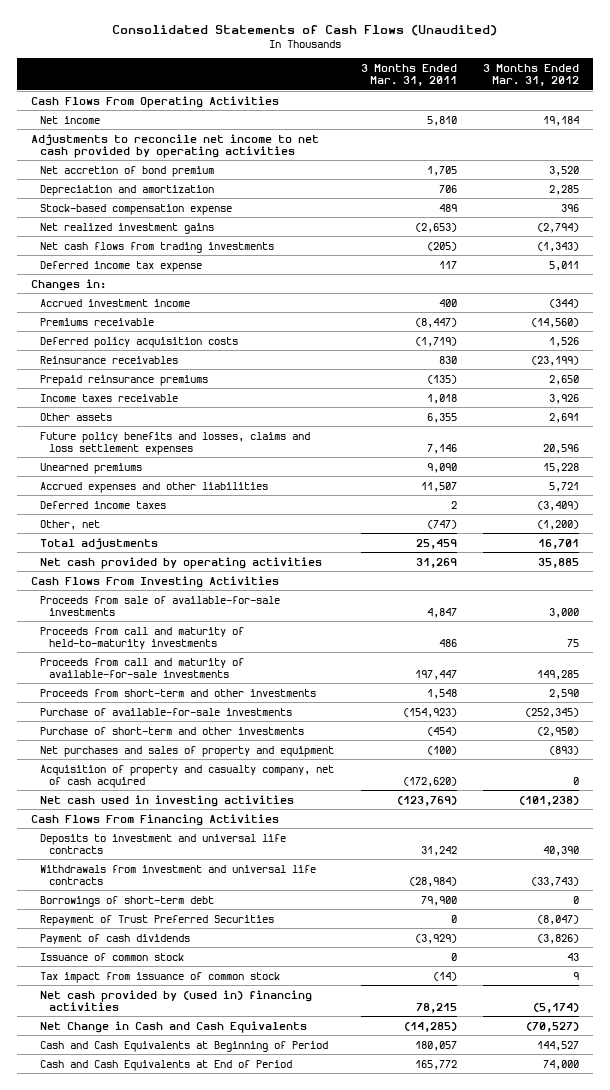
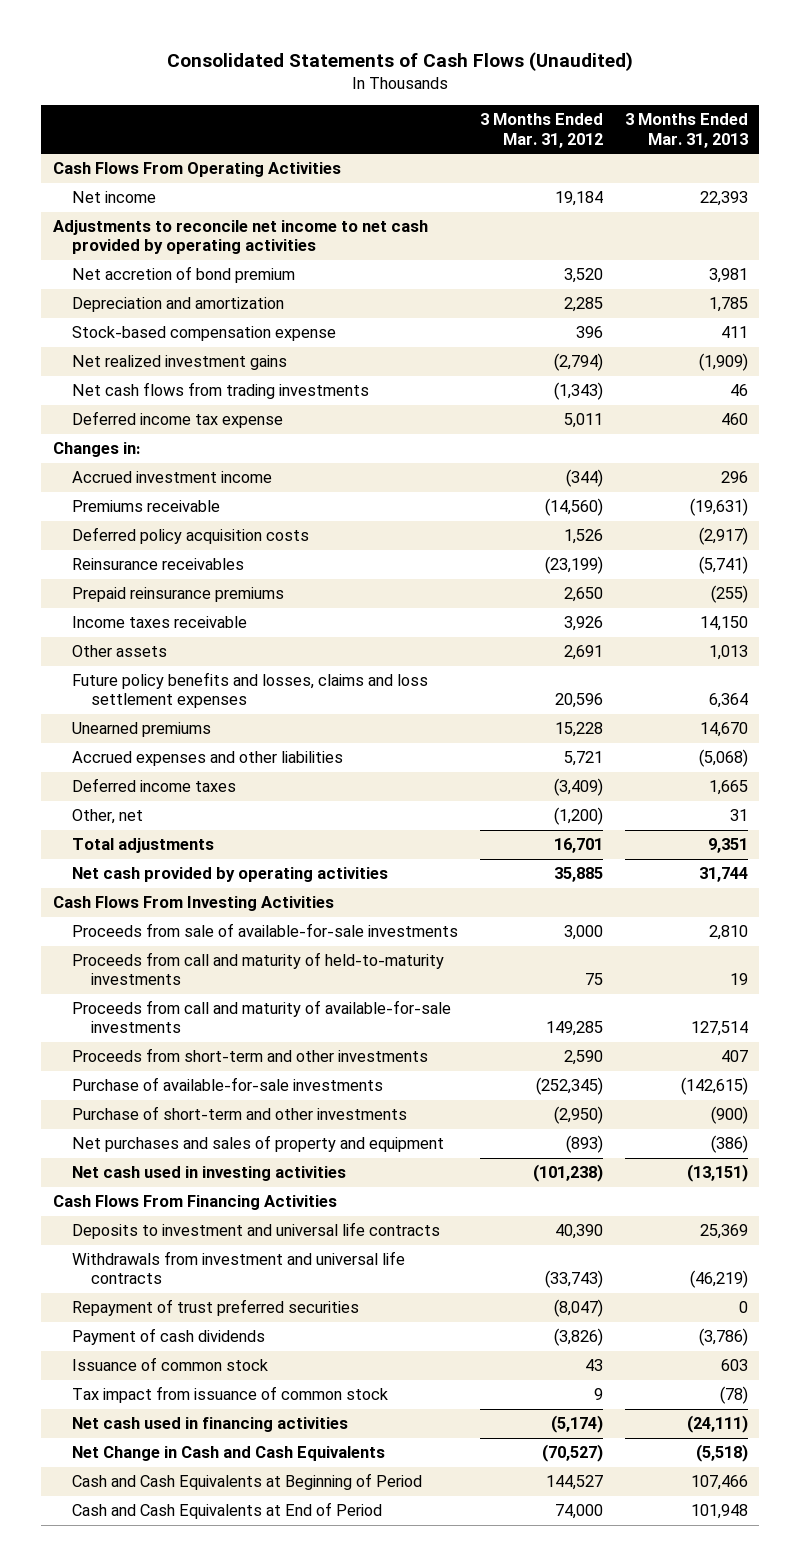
[360,63,457,87] 3 Months Ended Mar. 31, 2011 -> none
none -> [625,113,749,148] 3 Months Ended Mar. 31, 2013
[39,764,334,789] Acquisition of property and casualty company, net of cash acquired -> none
[39,895,214,907] Borrowings of short-term debt -> none
[39,914,274,926] Repayment of Trust Preferred Securities -> [71,1299,359,1317] Repayment of trust preferred securities
[39,989,312,1012] Net cash provided by (used in) financing activities -> [71,1417,348,1433] Net cash used in financing activities

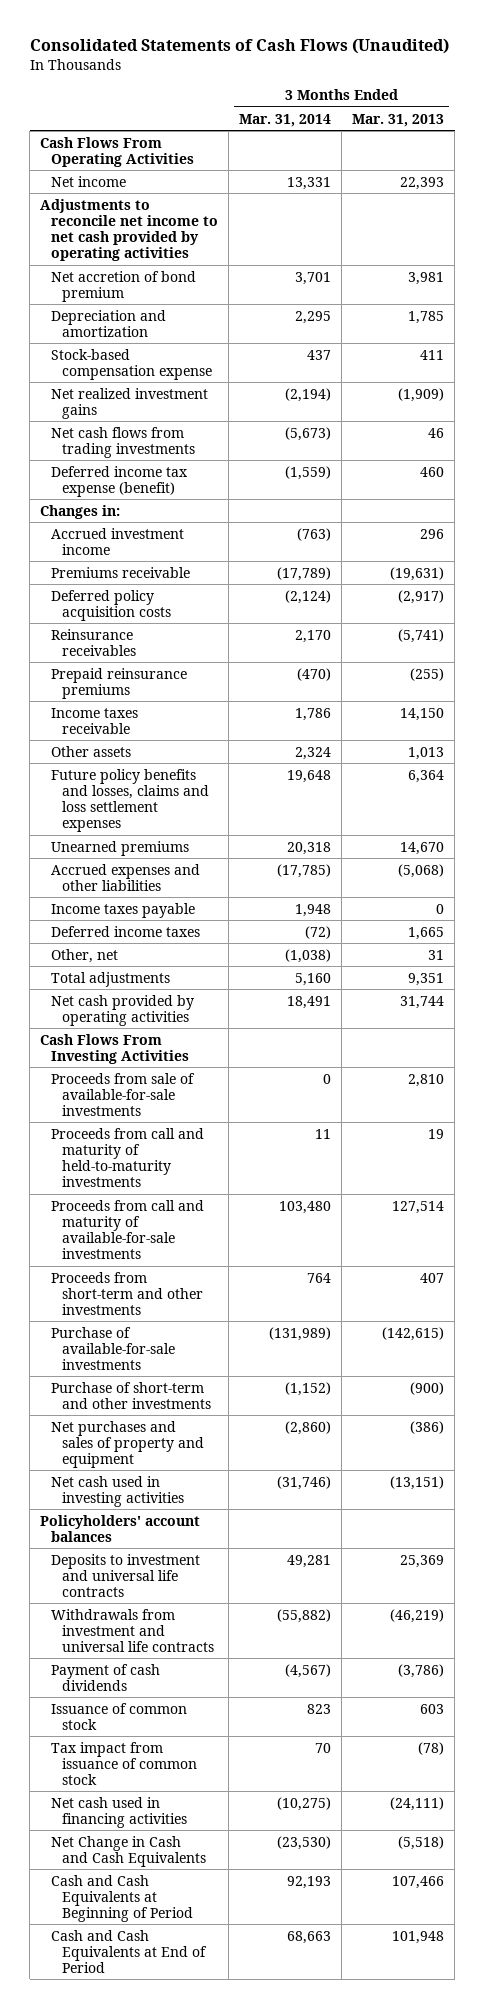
[479,113,603,148] 3 Months Ended Mar. 31, 2012 -> none
none -> [239,113,332,127] Mar. 31, 2014
[71,411,283,429] Deferred income tax expense -> [51,465,189,497] Deferred income tax expense (benefit)
none -> [51,902,196,918] Income taxes payable
[52,1195,337,1211] Cash Flows From Financing Activities -> none
none -> [40,1514,201,1542] Policyholders' account balances
[71,1299,359,1317] Repayment of trust preferred securities -> none

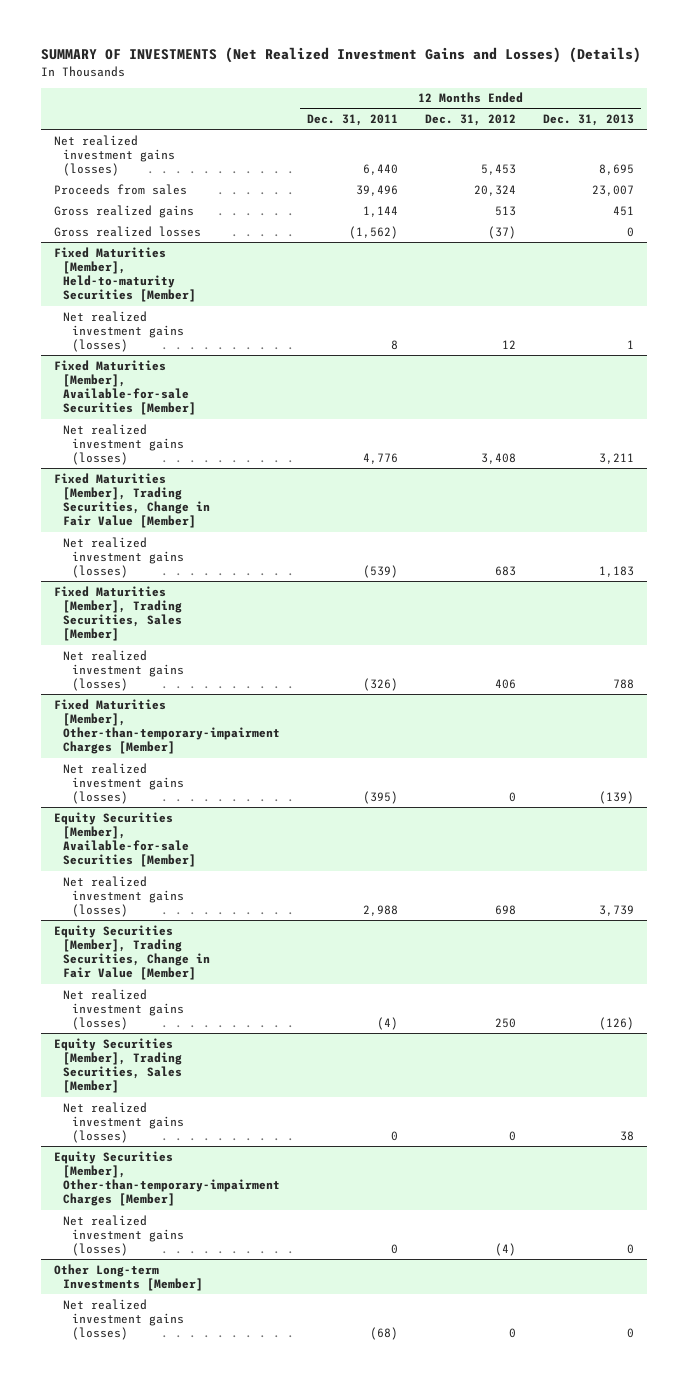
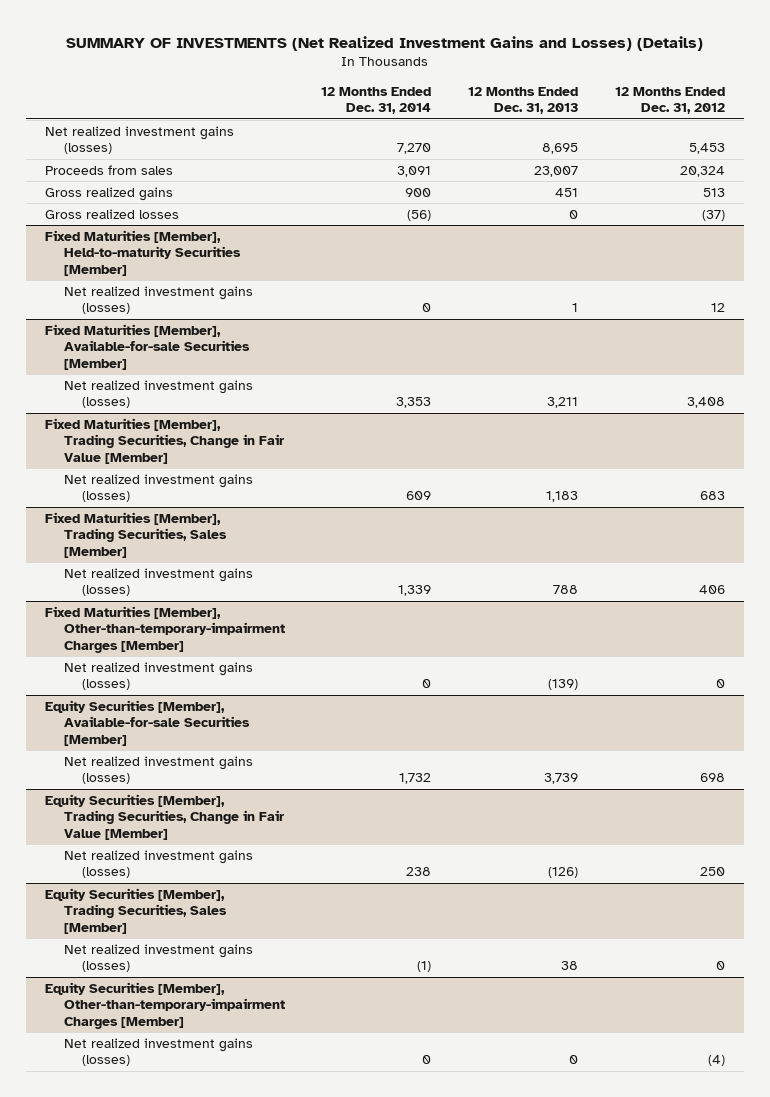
[307,114,399,127] Dec. 31, 2011 -> none
none -> [321,86,432,115] 12 Months Ended Dec. 31, 2014
[54,1263,204,1291] Other Long-term Investments [Member] -> none
[63,1298,185,1341] Net realized investment gains (losses) -> none

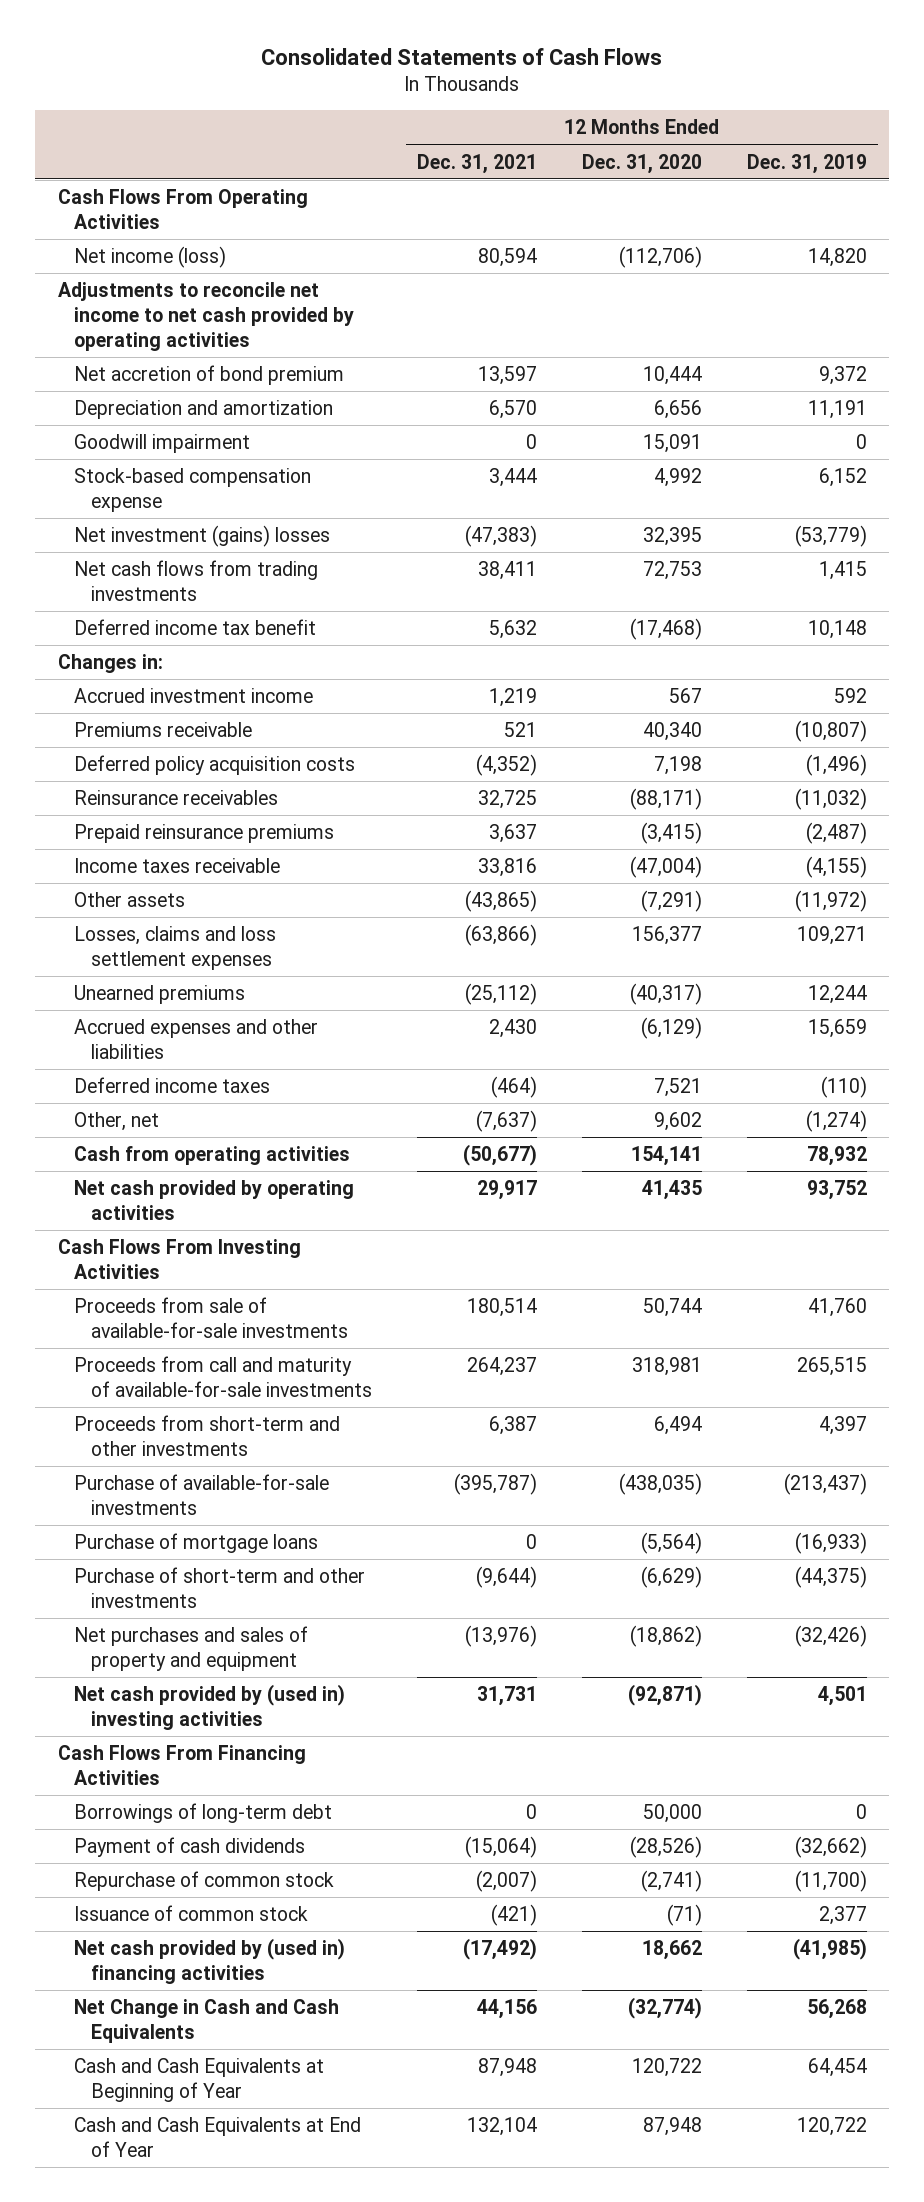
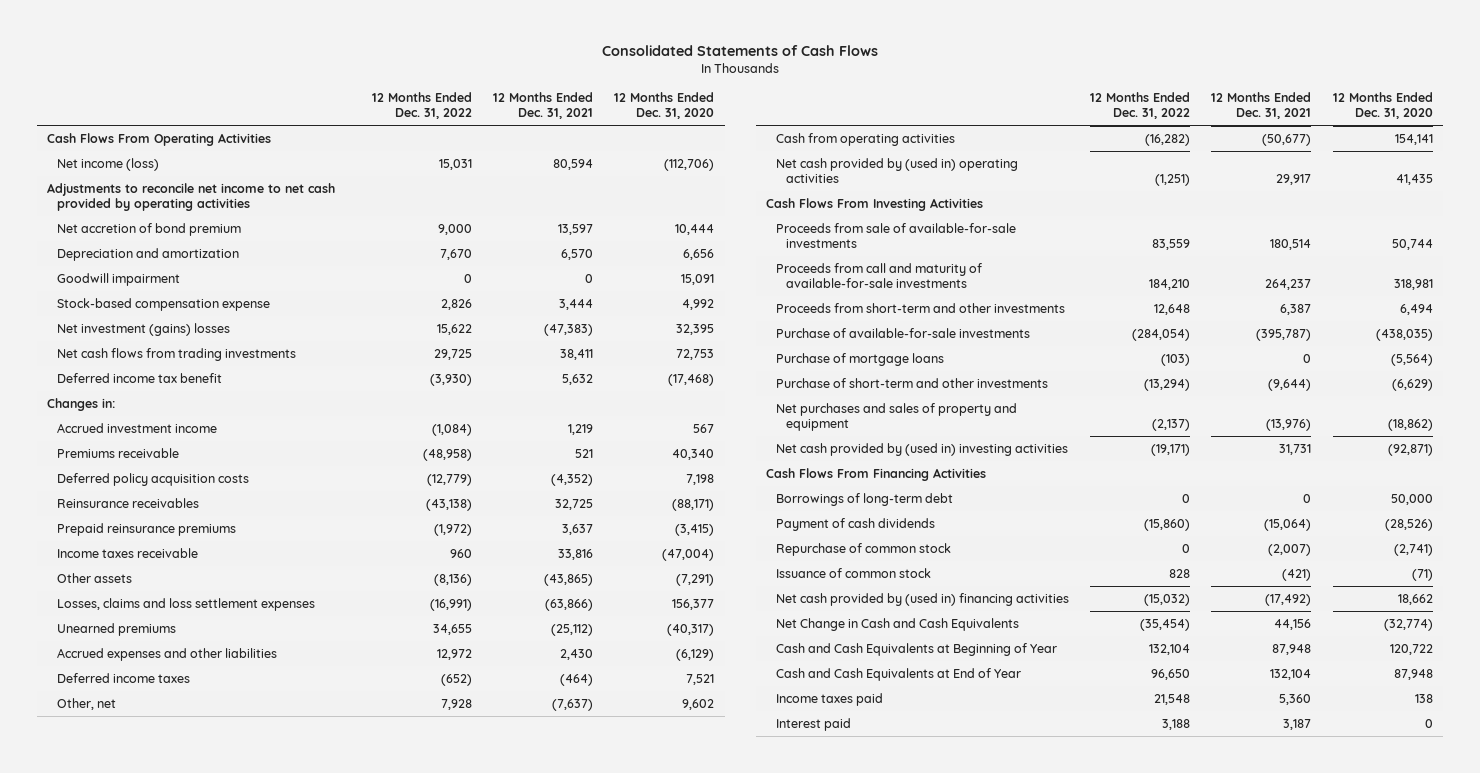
[746,153,867,174] Dec. 31, 2019 -> none
none -> [371,92,472,120] 12 Months Ended Dec. 31, 2022
[74,1179,355,1220] Net cash provided by operating activities -> [776,157,1019,184] Net cash provided by (used in) operating activities
none -> [776,692,884,706] Income taxes paid
none -> [776,717,852,731] Interest paid

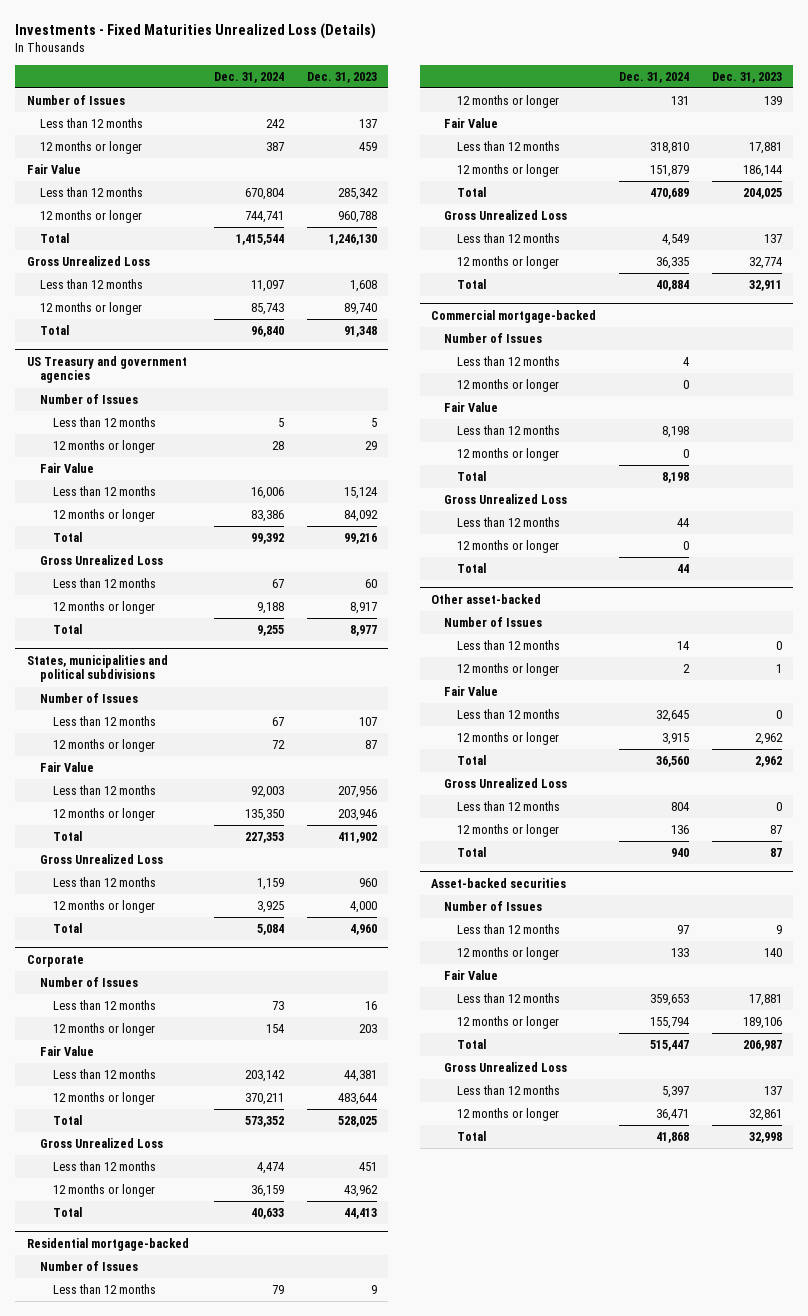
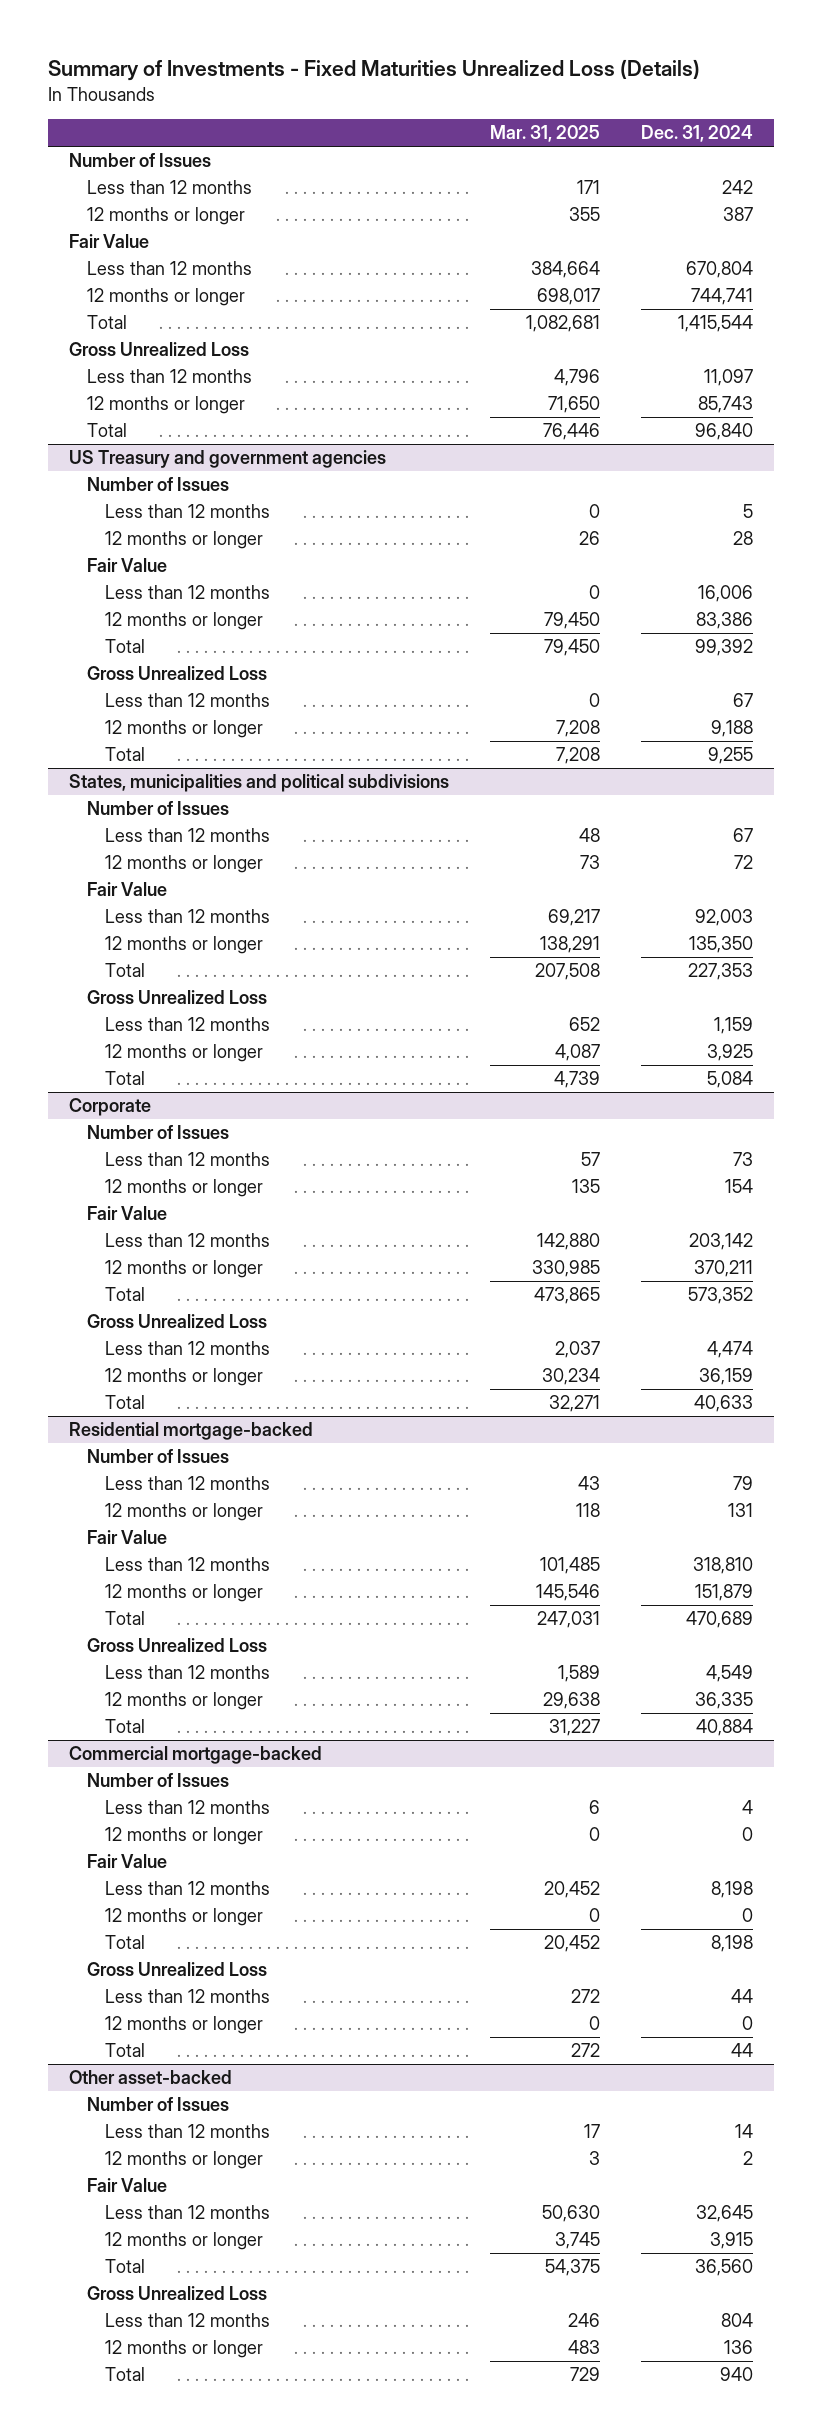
[15,22,377,39] Investments - Fixed Maturities Unrealized Loss (Details) -> [48,59,701,82] Summary of Investments - Fixed Maturities Unrealized Loss (Details)
[307,71,378,83] Dec. 31, 2023 -> none
none -> [490,125,601,143] Mar. 31, 2025
[431,877,567,888] Asset-backed securities -> none
[444,901,543,912] Number of Issues -> none
[457,924,561,935] Less than 12 months -> none
[457,947,560,961] 12 months or longer -> none
[444,970,499,981] Fair Value -> none
[457,993,561,1004] Less than 12 months -> none
[457,1016,560,1030] 12 months or longer -> none
[457,1039,487,1050] Total -> none
[444,1062,568,1073] Gross Unrealized Loss -> none
[457,1085,561,1096] Less than 12 months -> none
[457,1108,560,1122] 12 months or longer -> none
[457,1131,487,1142] Total -> none

